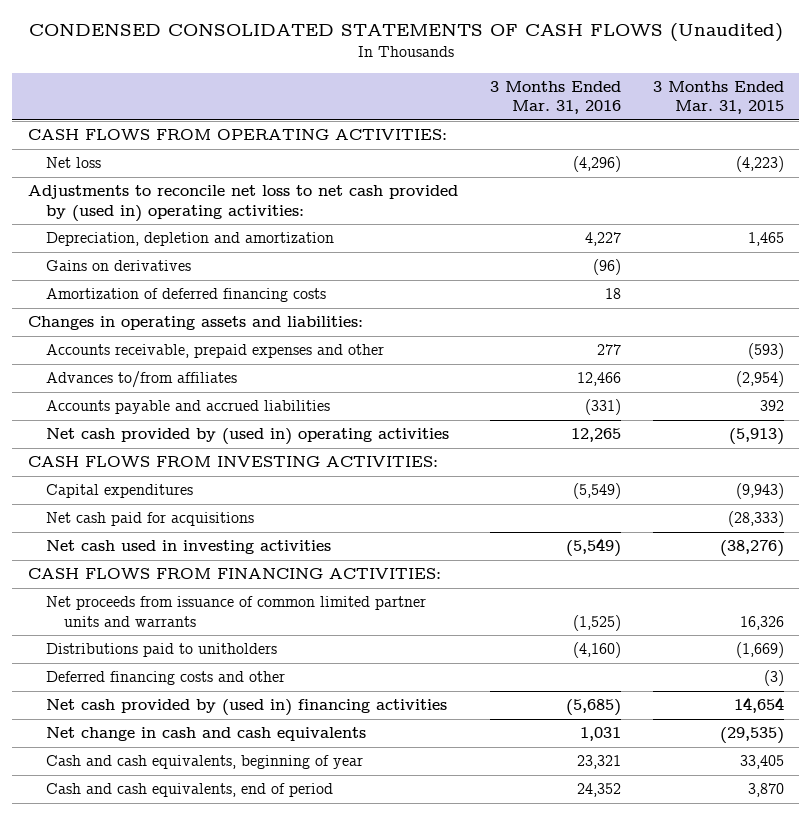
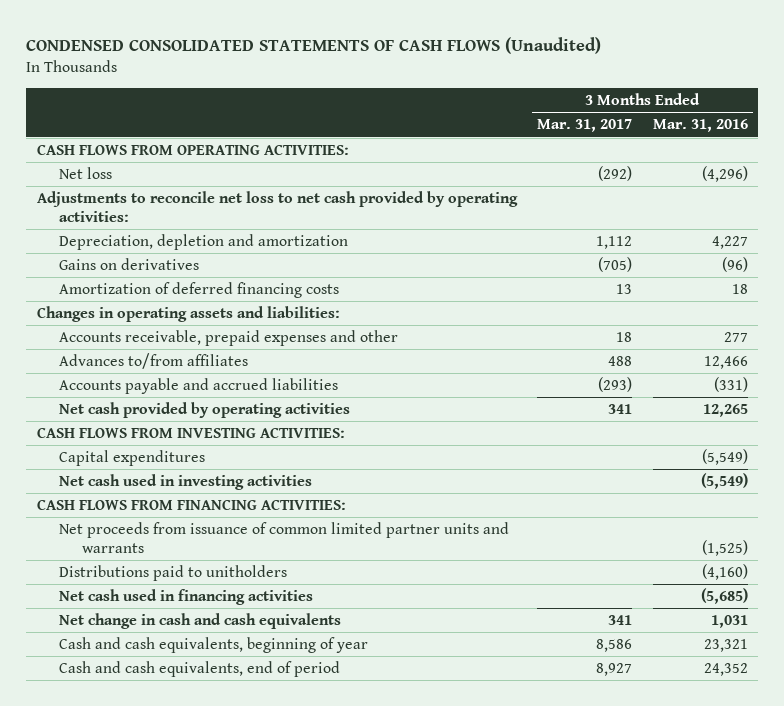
[652,80,784,115] 3 Months Ended Mar. 31, 2015 -> none
none -> [537,119,633,133] Mar. 31, 2017
[28,185,459,222] Adjustments to reconcile net loss to net cash provided by (used in) operating activities: -> [36,191,518,222] Adjustments to reconcile net loss to net cash provided by operating activities:
[46,428,450,446] Net cash provided by (used in) operating activities -> [59,402,351,419] Net cash provided by operating activities
[46,512,255,527] Net cash paid for acquisitions -> none
[46,671,286,686] Deferred financing costs and other -> none
[46,699,448,717] Net cash provided by (used in) financing activities -> [59,589,314,606] Net cash used in financing activities

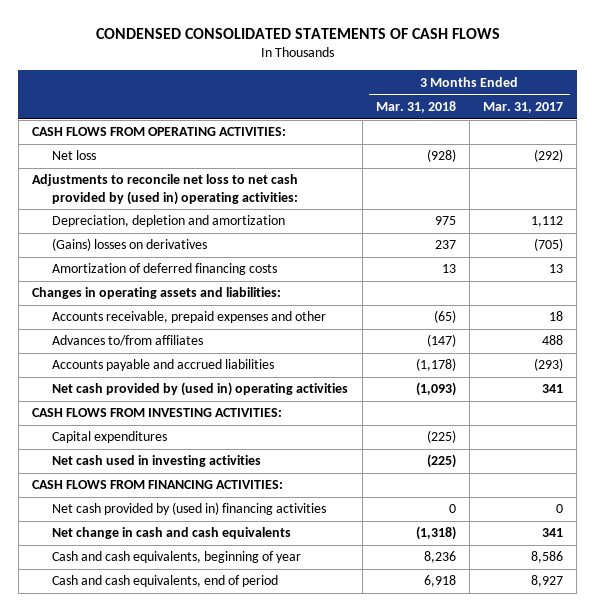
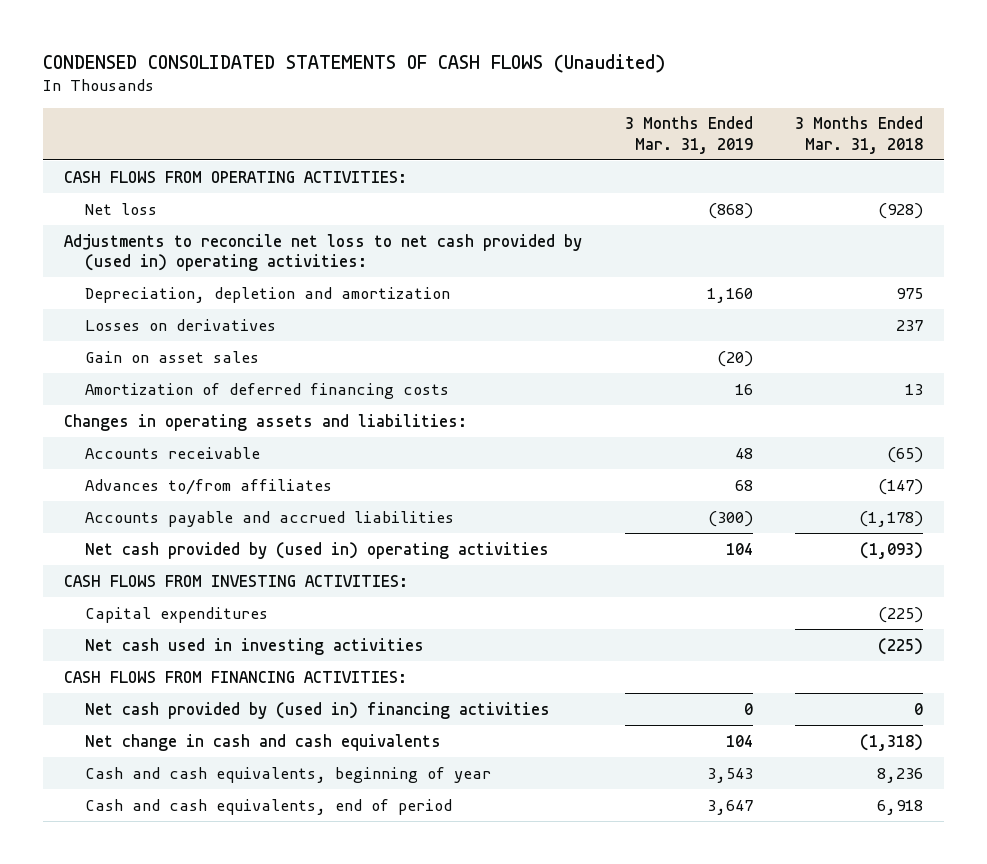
[95,28,500,40] CONDENSED CONSOLIDATED STATEMENTS OF CASH FLOWS -> [43,53,666,73] CONDENSED CONSOLIDATED STATEMENTS OF CASH FLOWS (Unaudited)
[483,102,564,114] Mar. 31, 2017 -> none
none -> [624,116,753,154] 3 Months Ended Mar. 31, 2019
[52,238,208,252] (Gains) losses on derivatives -> [84,318,276,331] Losses on derivatives
none -> [84,350,259,363] Gain on asset sales
[52,311,327,324] Accounts receivable, prepaid expenses and other -> none
none -> [84,446,260,459] Accounts receivable

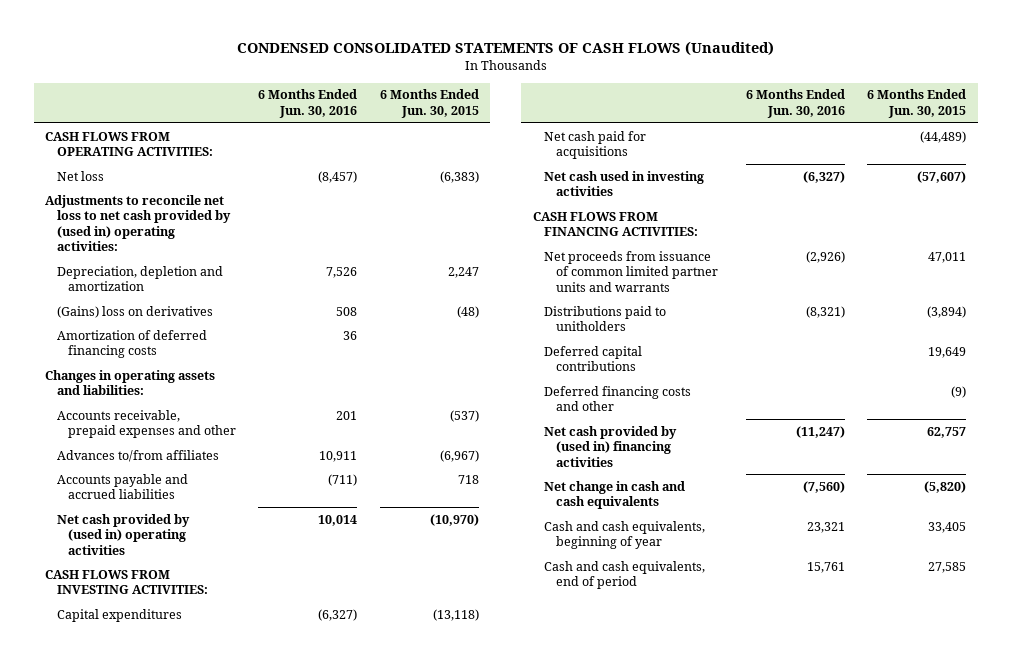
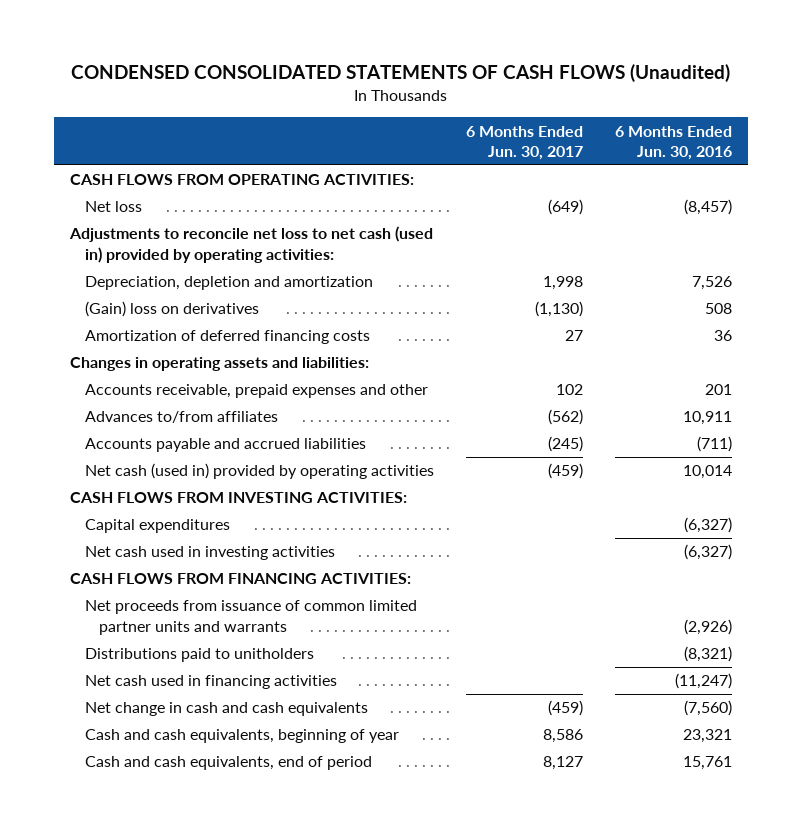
[379,89,479,118] 6 Months Ended Jun. 30, 2015 -> none
none -> [465,125,583,161] 6 Months Ended Jun. 30, 2017
[44,194,231,252] Adjustments to reconcile net loss to net cash provided by (used in) operating activities: -> [69,226,434,263] Adjustments to reconcile net loss to net cash (used in) provided by operating activities:
[56,305,213,318] (Gains) loss on derivatives -> [84,301,259,318] (Gain) loss on derivatives
[56,513,190,555] Net cash provided by (used in) operating activities -> [84,463,434,480] Net cash (used in) provided by operating activities
[544,130,647,160] Net cash paid for acquisitions -> none
[544,345,643,372] Deferred capital contributions -> none
[544,385,692,412] Deferred financing costs and other -> none
[544,425,678,467] Net cash provided by (used in) financing activities -> [84,675,337,690] Net cash used in financing activities

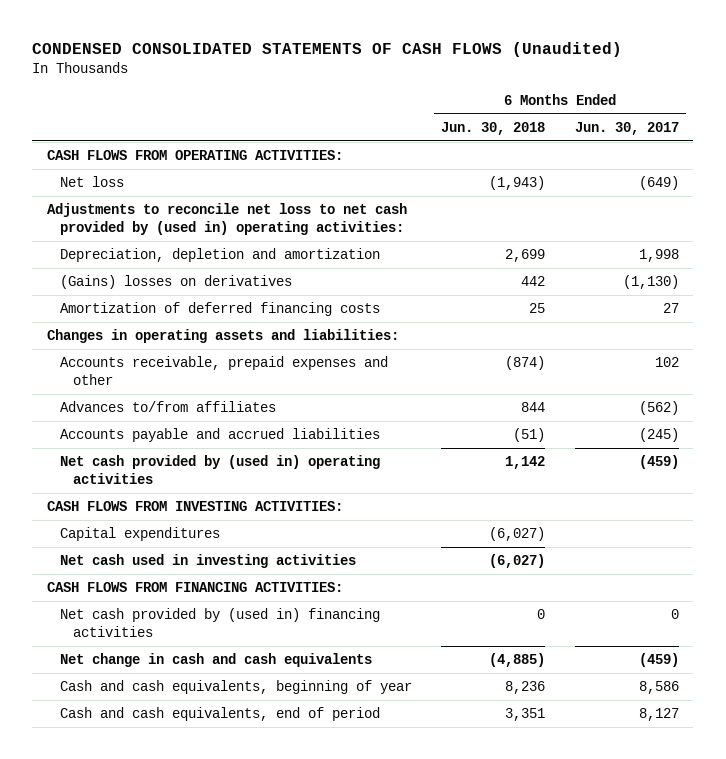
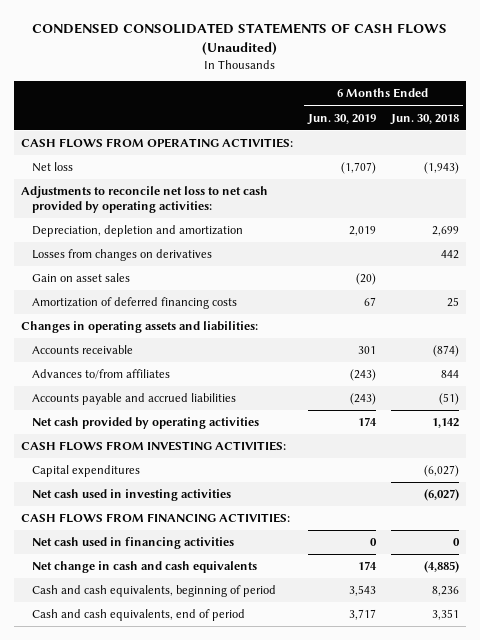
[574,121,679,135] Jun. 30, 2017 -> none
none -> [306,113,376,125] Jun. 30, 2019
[47,202,408,236] Adjustments to reconcile net loss to net cash provided by (used in) operating activities: -> [21,186,269,213] Adjustments to reconcile net loss to net cash provided by operating activities:
[59,274,292,289] (Gains) losses on derivatives -> [32,249,213,262] Losses from changes on derivatives
none -> [32,273,131,283] Gain on asset sales
[59,355,388,386] Accounts receivable, prepaid expenses and other -> [32,345,134,355] Accounts receivable
[59,454,380,485] Net cash provided by (used in) operating activities -> [32,417,260,430] Net cash provided by operating activities
[59,607,380,638] Net cash provided by (used in) financing activities -> [32,537,235,550] Net cash used in financing activities
[59,679,412,694] Cash and cash equivalents, beginning of year -> [32,585,277,598] Cash and cash equivalents, beginning of period

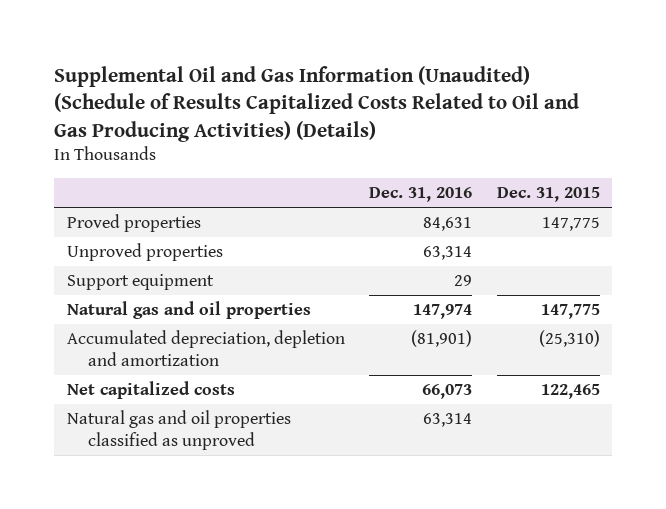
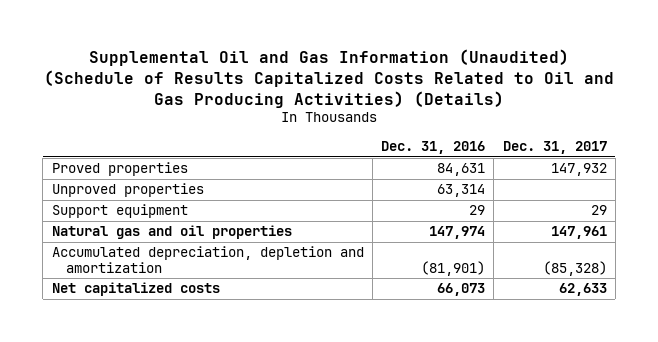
[496,186,600,202] Dec. 31, 2015 -> none
none -> [502,141,607,155] Dec. 31, 2017
[66,409,291,451] Natural gas and oil properties classified as unproved -> none

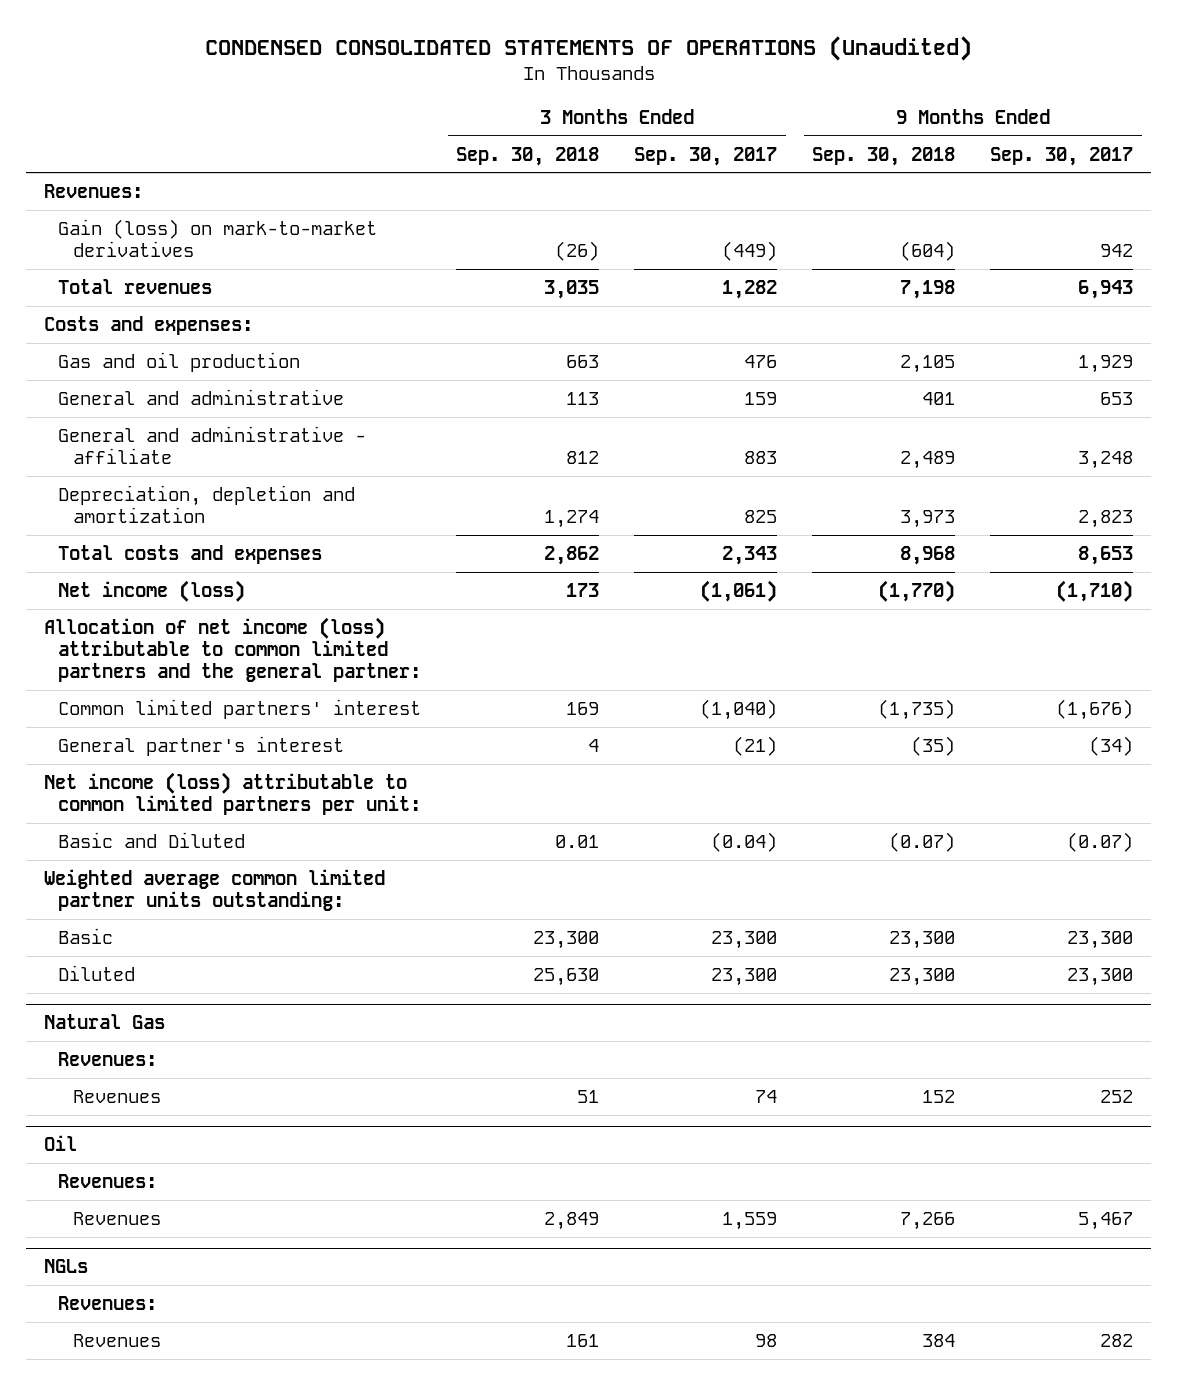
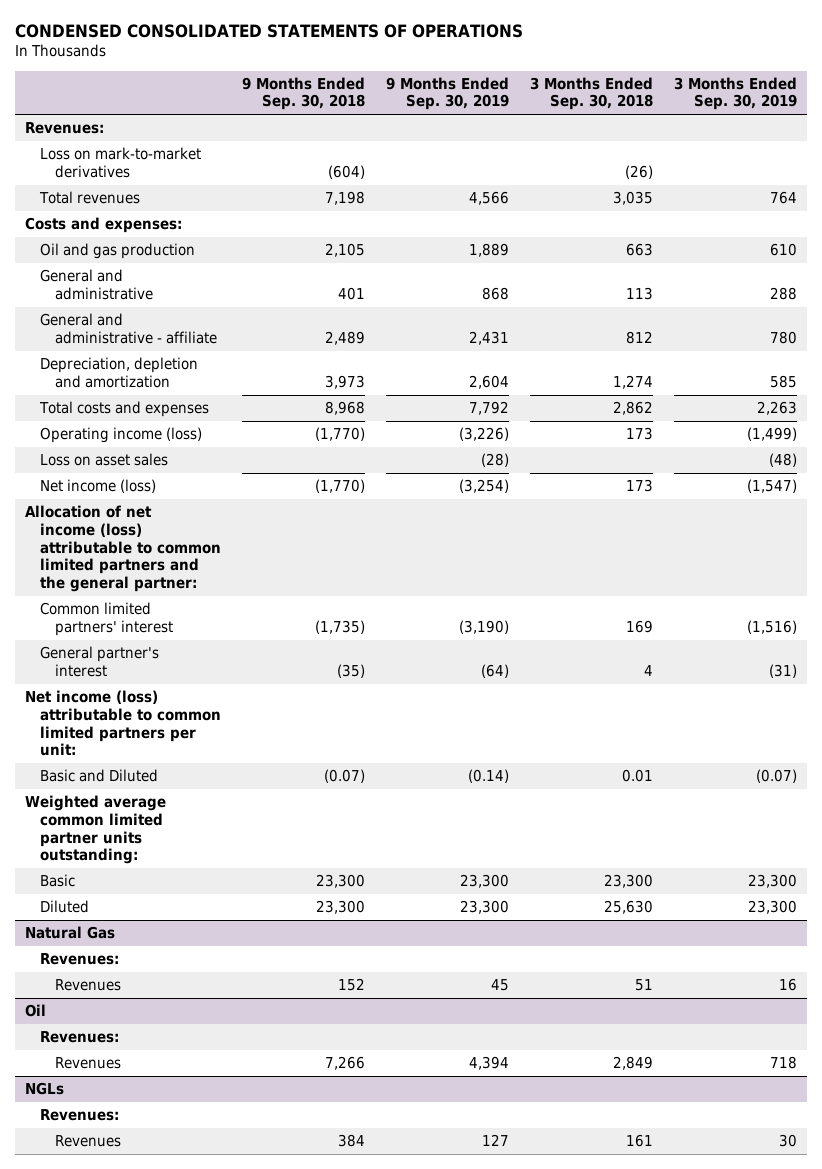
[204,36,972,62] CONDENSED CONSOLIDATED STATEMENTS OF OPERATIONS (Unaudited) -> [14,23,523,38] CONDENSED CONSOLIDATED STATEMENTS OF OPERATIONS
[634,146,778,166] Sep. 30, 2017 -> none
[990,146,1134,166] Sep. 30, 2017 -> none
none -> [385,76,509,111] 9 Months Ended Sep. 30, 2019
none -> [673,76,797,111] 3 Months Ended Sep. 30, 2019
[58,218,378,258] Gain (loss) on mark-to-market derivatives -> [39,147,201,178] Loss on mark-to-market derivatives
[58,351,301,372] Gas and oil production -> [39,243,195,260] Oil and gas production
none -> [39,427,202,444] Operating income (loss)
none -> [39,453,168,467] Loss on asset sales

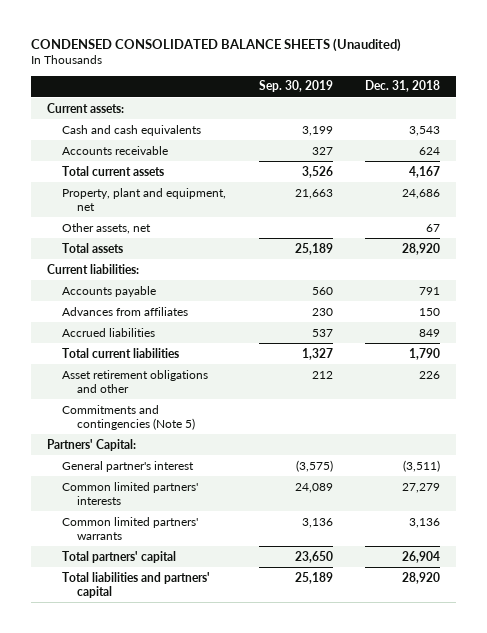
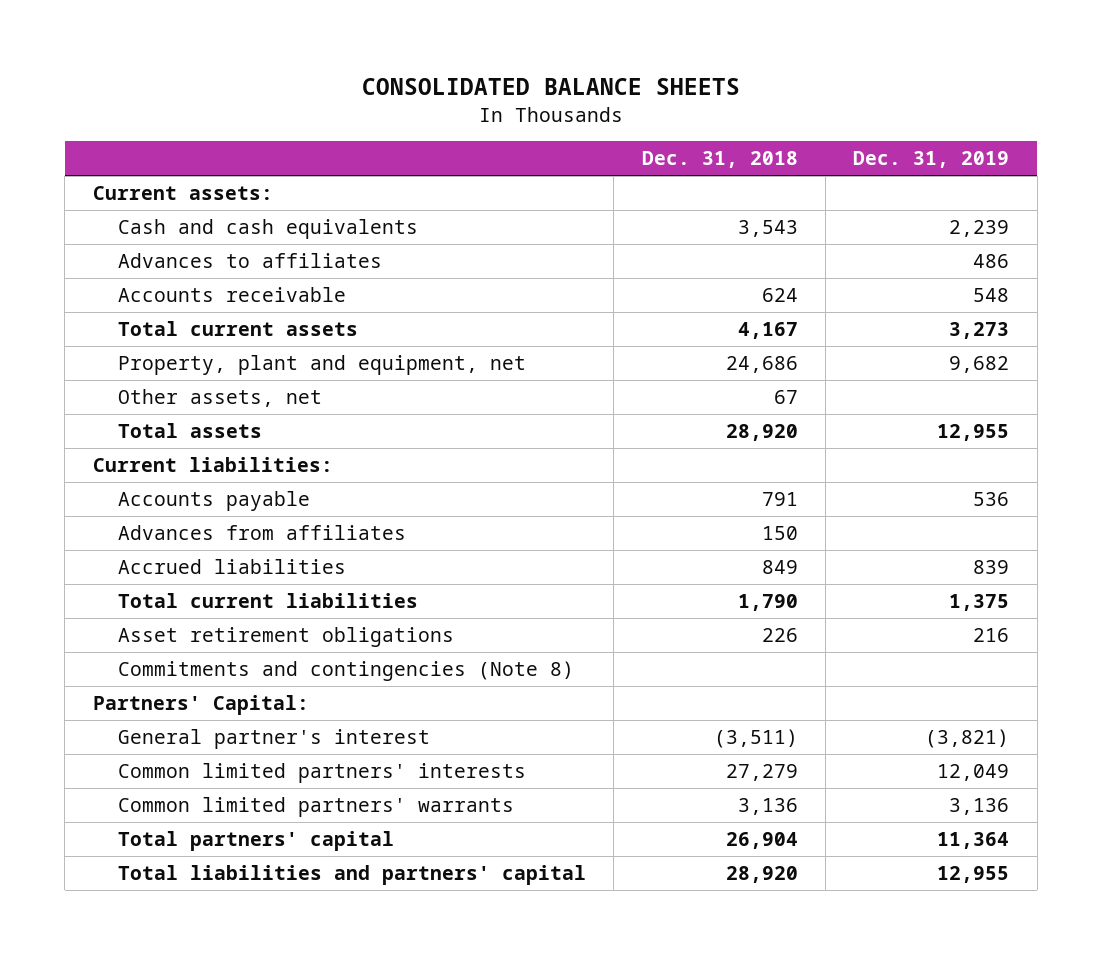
[31,37,402,52] CONDENSED CONSOLIDATED BALANCE SHEETS (Unaudited) -> [362,78,741,96] CONSOLIDATED BALANCE SHEETS
[258,80,333,93] Sep. 30, 2019 -> none
none -> [853,151,1010,169] Dec. 31, 2019
none -> [117,253,382,269] Advances to affiliates
[62,369,209,393] Asset retirement obligations and other -> [117,627,454,648] Asset retirement obligations
[62,404,196,430] Commitments and contingencies (Note 5) -> [117,661,574,682] Commitments and contingencies (Note 8)

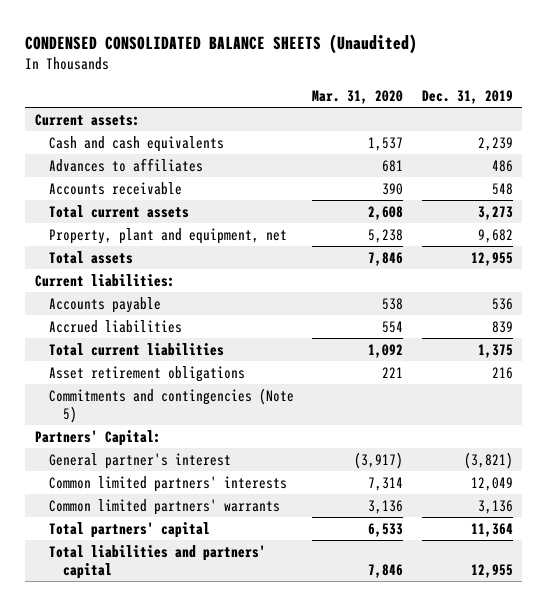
[362,78,741,96] CONSOLIDATED BALANCE SHEETS -> [25,33,418,54] CONDENSED CONSOLIDATED BALANCE SHEETS (Unaudited)
[641,151,798,169] Dec. 31, 2018 -> none
none -> [312,89,404,104] Mar. 31, 2020
[117,389,322,408] Other assets, net -> none
[117,525,406,541] Advances from affiliates -> none
[117,661,574,682] Commitments and contingencies (Note 8) -> [48,387,294,423] Commitments and contingencies (Note 5)

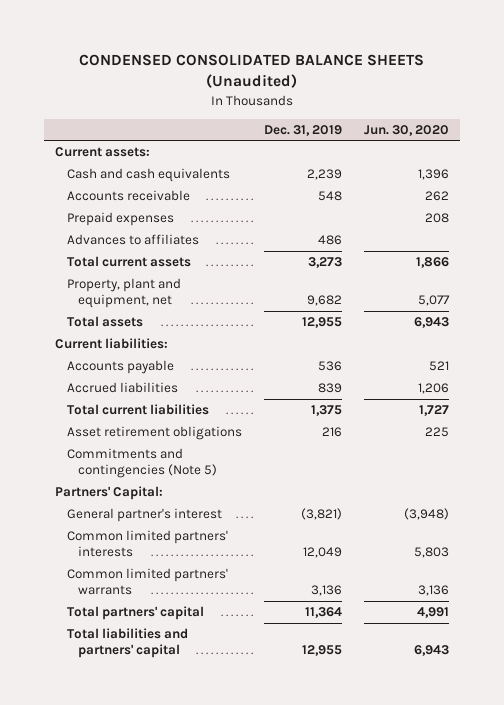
[312,89,404,104] Mar. 31, 2020 -> none
none -> [364,124,450,136] Jun. 30, 2020
none -> [66,212,174,227] Prepaid expenses
[48,157,203,172] Advances to affiliates -> [66,234,199,246] Advances to affiliates

